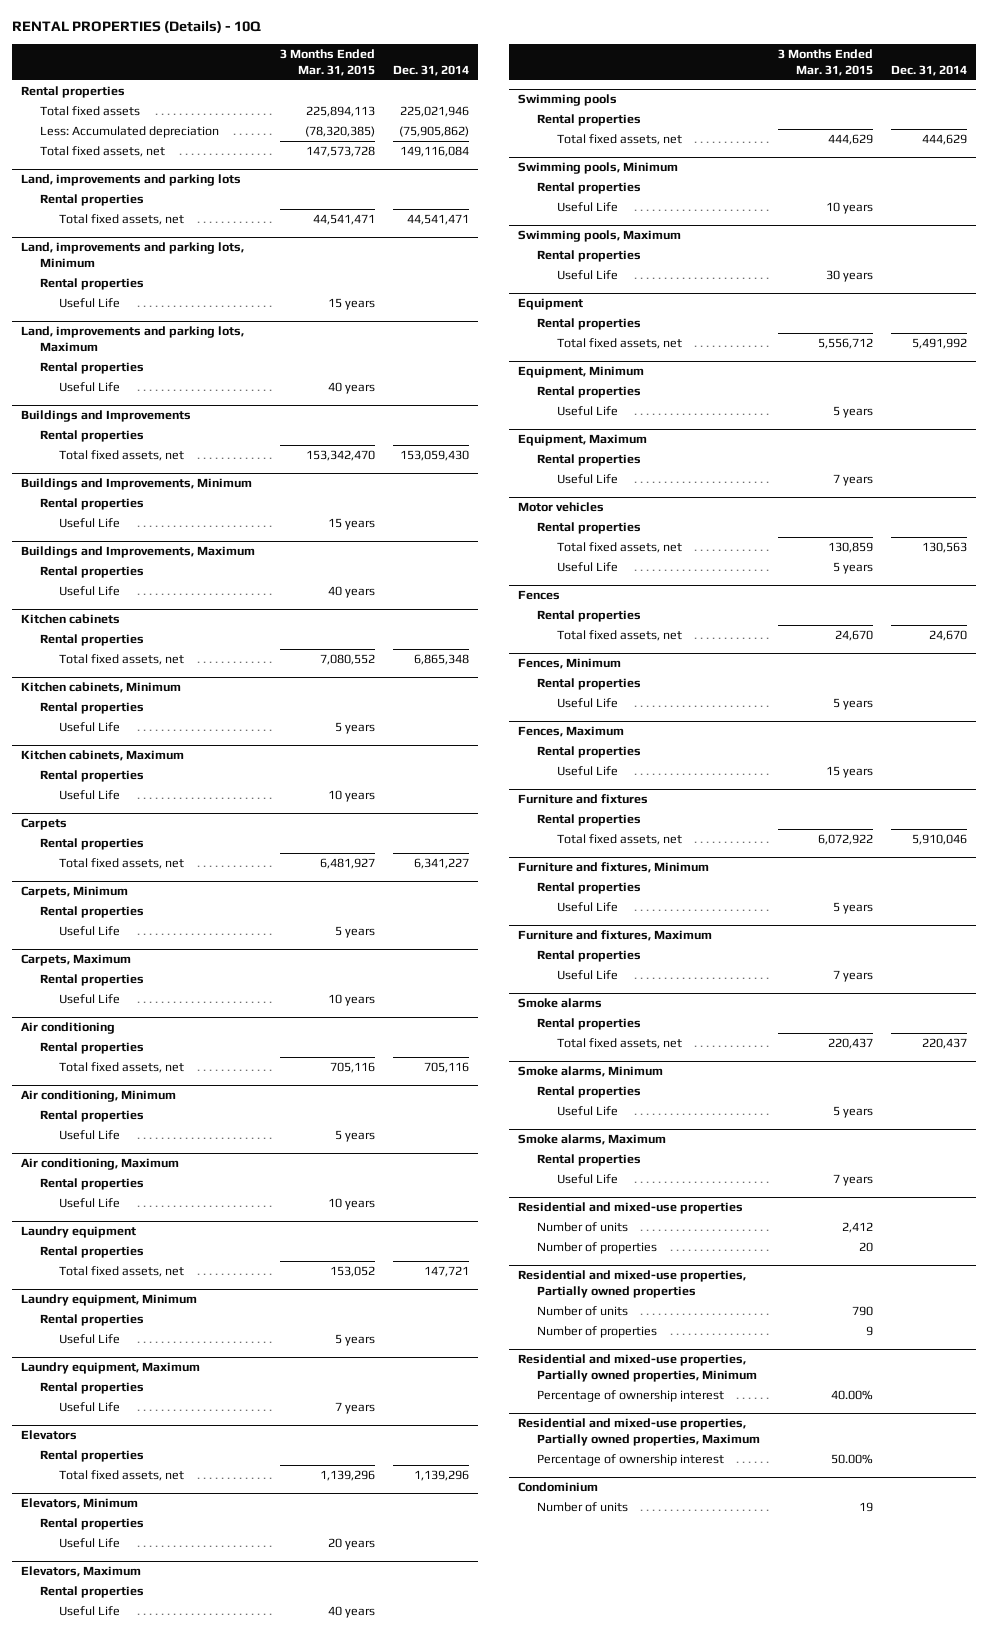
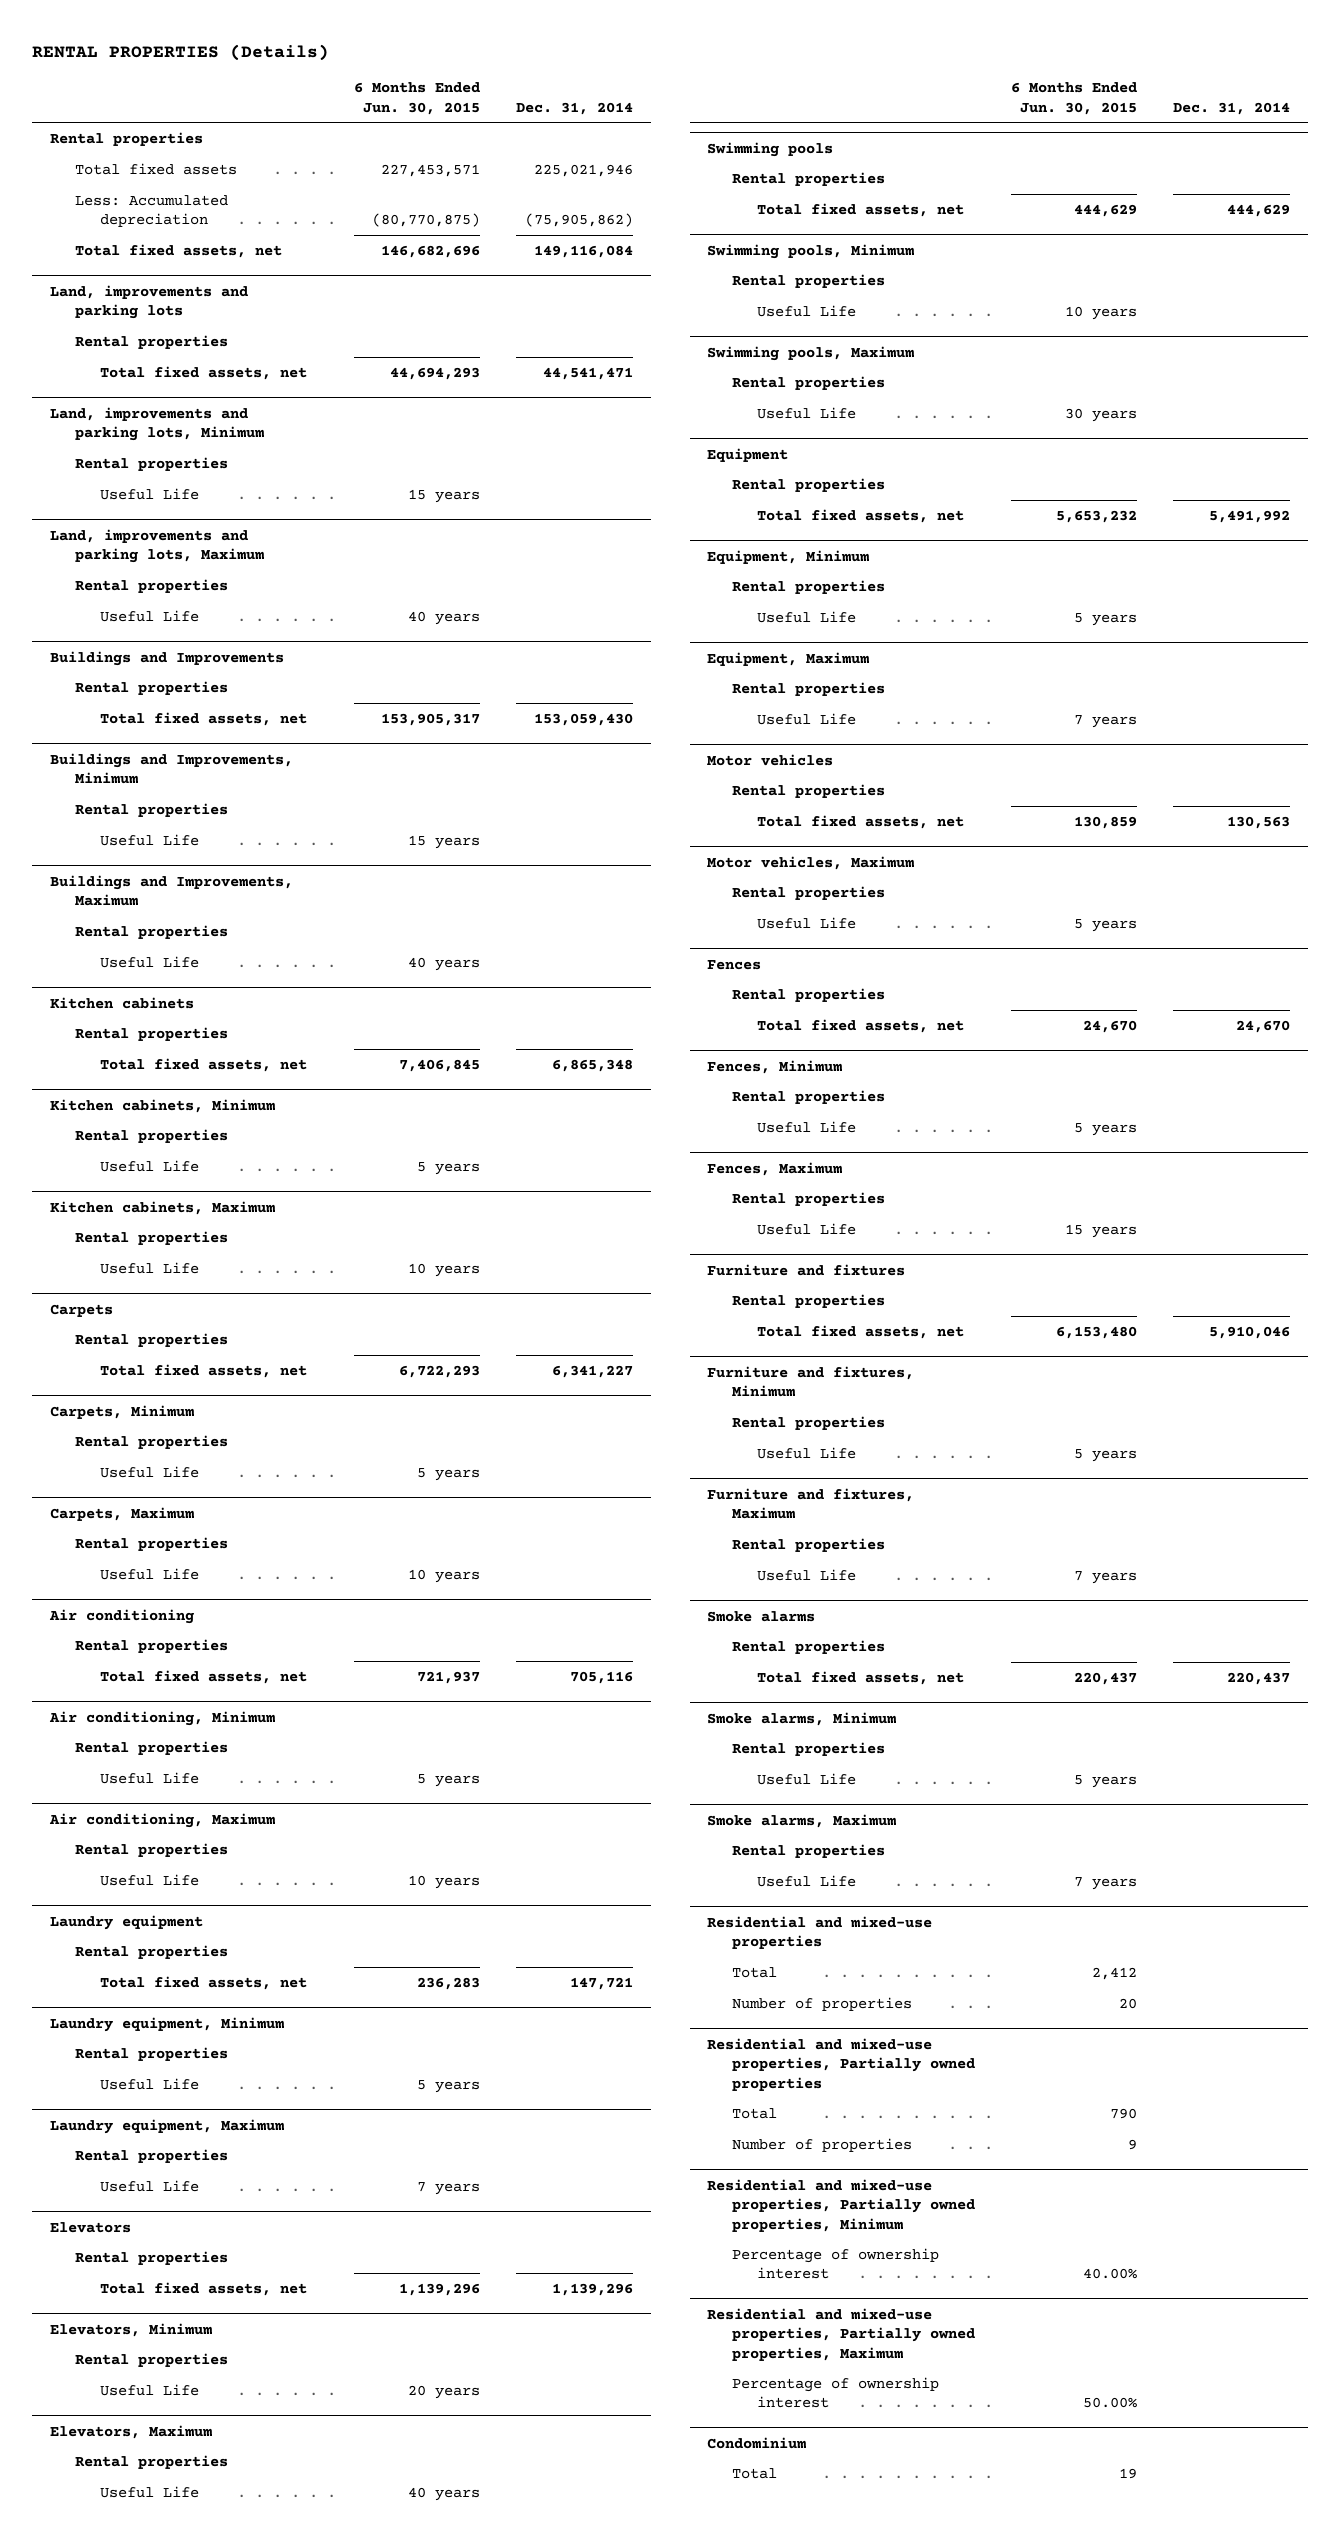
[11,20,261,34] RENTAL PROPERTIES (Details) - 10Q -> [32,43,330,61] RENTAL PROPERTIES (Details)
[280,48,376,77] 3 Months Ended Mar. 31, 2015 -> none
none -> [353,82,480,115] 6 Months Ended Jun. 30, 2015
[556,561,618,572] Useful Life -> none
none -> [707,855,915,870] Motor vehicles, Maximum
none -> [732,885,886,900] Rental properties
none -> [757,916,857,929] Useful Life
[537,1221,629,1232] Number of units -> [732,1966,778,1978] Total
[537,1305,629,1316] Number of units -> [732,2107,778,2119] Total
[537,1501,629,1512] Number of units -> [732,2467,778,2479] Total

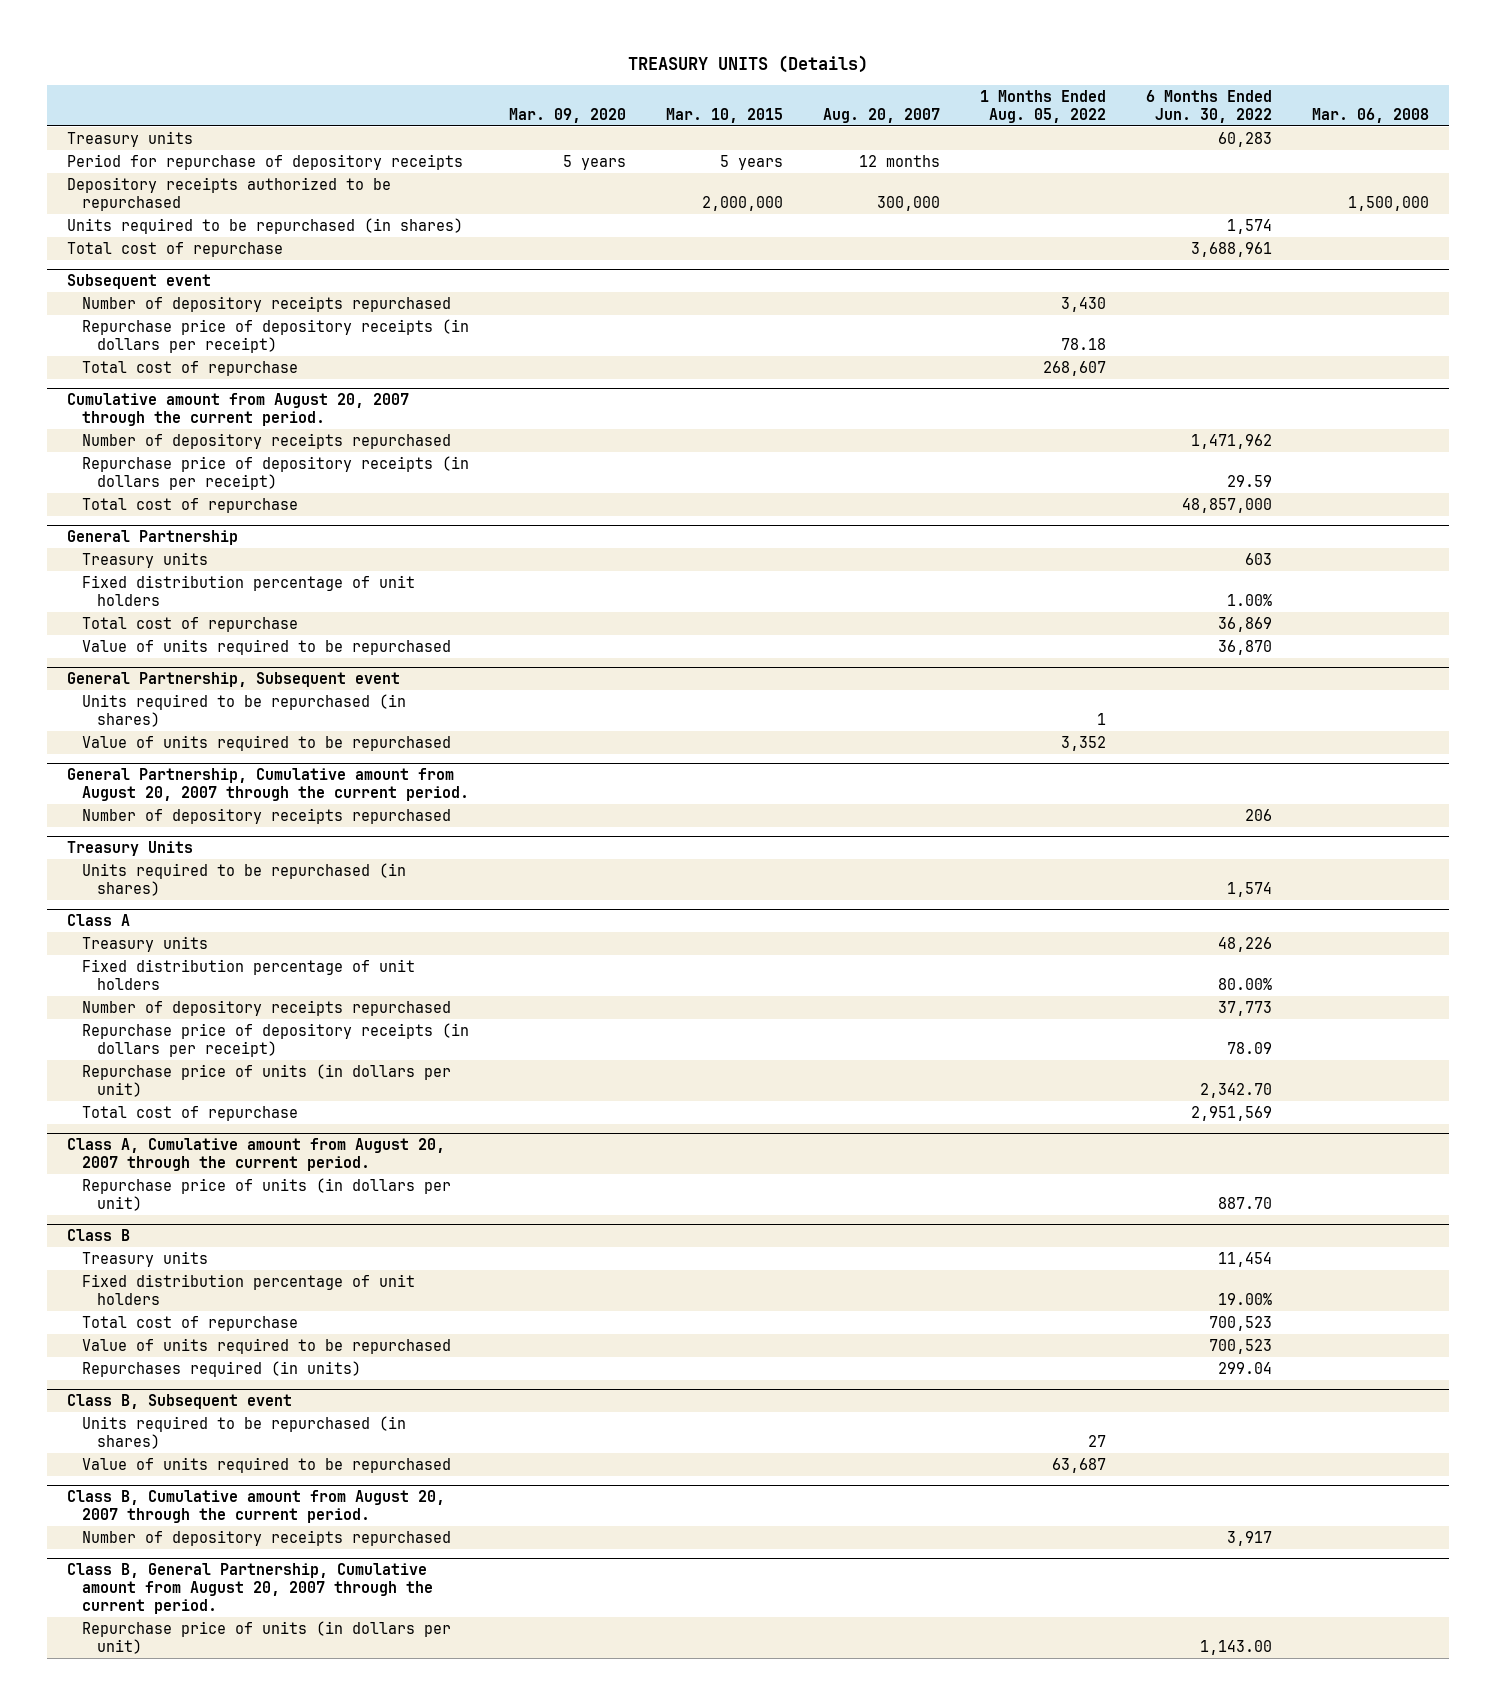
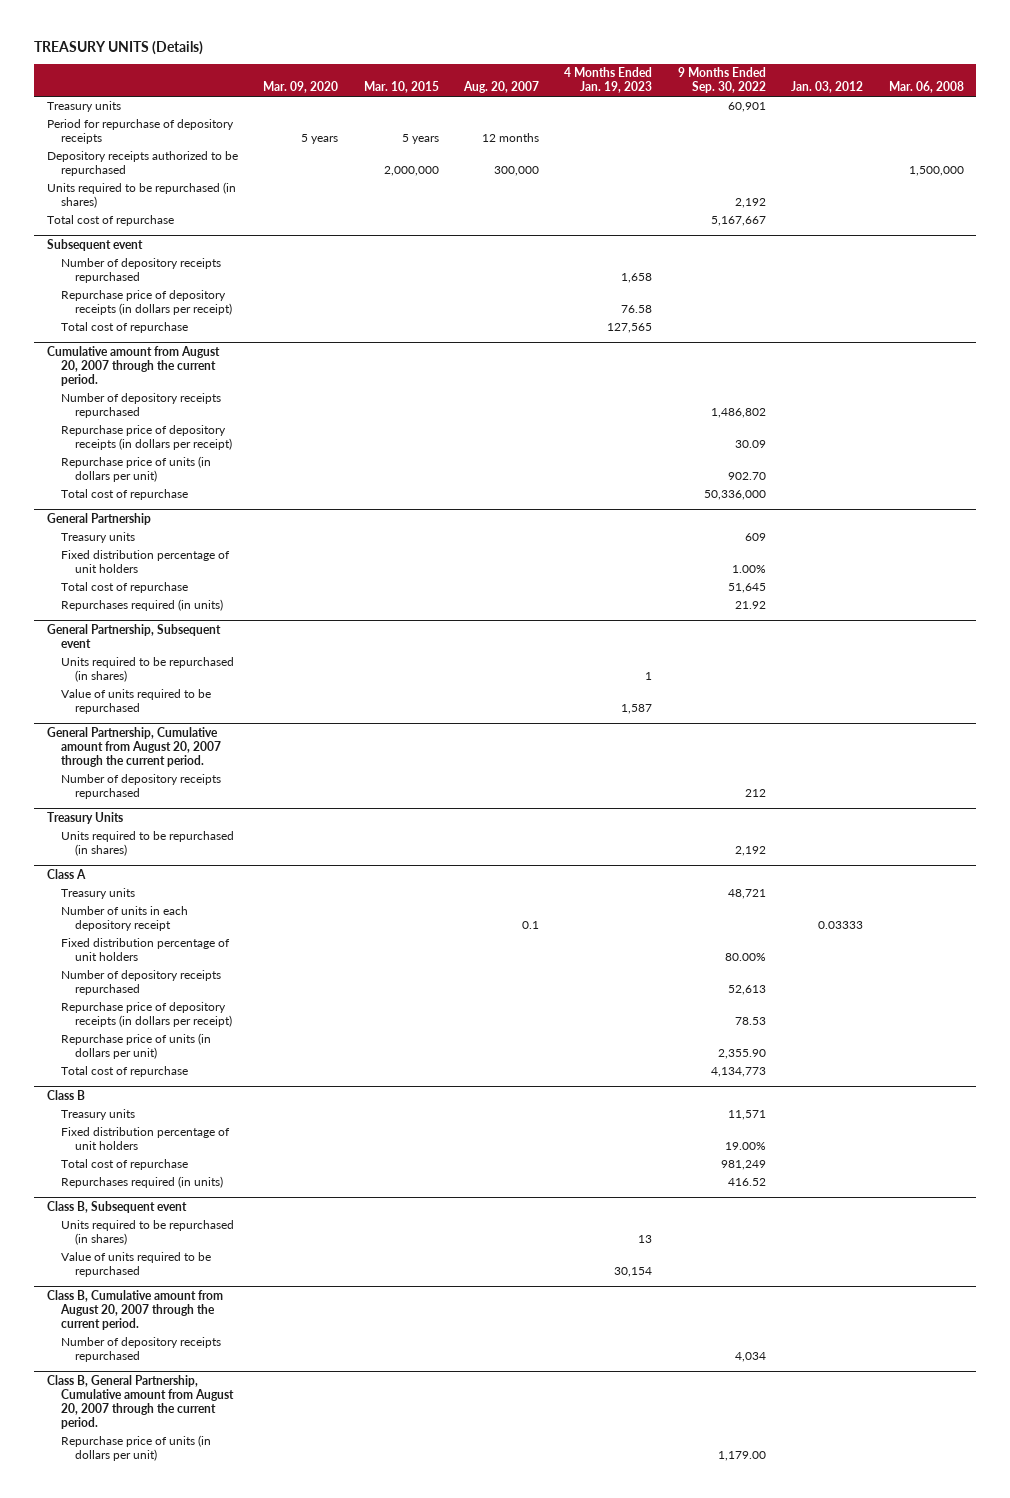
[979,89,1106,123] 1 Months Ended Aug. 05, 2022 -> none
[1145,89,1272,123] 6 Months Ended Jun. 30, 2022 -> none
none -> [564,67,653,94] 4 Months Ended Jan. 19, 2023
none -> [677,67,766,94] 9 Months Ended Sep. 30, 2022
none -> [791,81,864,94] Jan. 03, 2012
none -> [60,456,211,483] Repurchase price of units (in dollars per unit)
[82,638,452,655] Value of units required to be repurchased -> none
none -> [60,599,223,612] Repurchases required (in units)
none -> [60,906,188,932] Number of units in each depository receipt
[67,1137,446,1172] Class A, Cumulative amount from August 20, 2007 through the current period. -> none
[82,1177,452,1211] Repurchase price of units (in dollars per unit) -> none
[82,1337,452,1354] Value of units required to be repurchased -> none

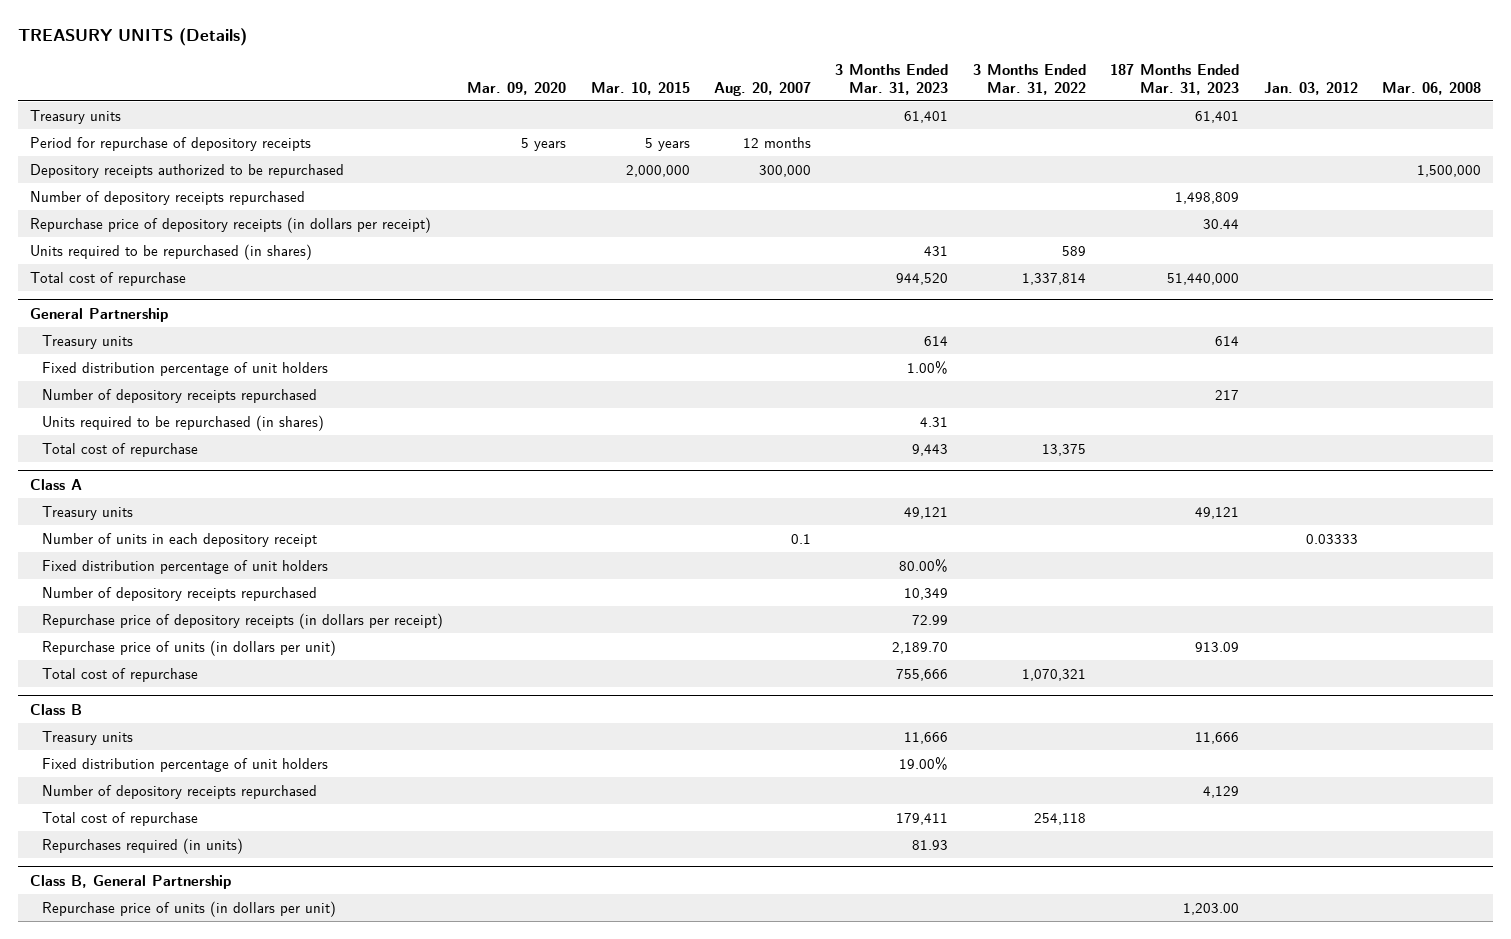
[564,67,653,94] 4 Months Ended Jan. 19, 2023 -> none
[677,67,766,94] 9 Months Ended Sep. 30, 2022 -> none
none -> [835,63,949,95] 3 Months Ended Mar. 31, 2023
none -> [972,63,1086,95] 3 Months Ended Mar. 31, 2022
none -> [1110,63,1240,95] 187 Months Ended Mar. 31, 2023
none -> [30,190,306,205] Number of depository receipts repurchased
none -> [30,216,432,233] Repurchase price of depository receipts (in dollars per receipt)
[46,239,143,252] Subsequent event -> none
[60,258,221,284] Number of depository receipts repurchased -> none
[60,290,232,316] Repurchase price of depository receipts (in dollars per receipt) -> none
[60,322,188,334] Total cost of repurchase -> none
[46,346,220,386] Cumulative amount from August 20, 2007 through the current period. -> none
[60,393,221,419] Number of depository receipts repurchased -> none
[60,425,232,451] Repurchase price of depository receipts (in dollars per receipt) -> none
[60,456,211,483] Repurchase price of units (in dollars per unit) -> none
[60,489,188,501] Total cost of repurchase -> none
none -> [42,388,318,403] Number of depository receipts repurchased
none -> [42,414,325,431] Units required to be repurchased (in shares)
[60,599,223,612] Repurchases required (in units) -> none
[46,624,221,649] General Partnership, Subsequent event -> none
[60,657,234,683] Units required to be repurchased (in shares) -> none
[60,689,211,715] Value of units required to be repurchased -> none
[46,727,221,767] General Partnership, Cumulative amount from August 20, 2007 through the current period. -> none
[60,774,221,800] Number of depository receipts repurchased -> none
[46,812,123,825] Treasury Units -> none
[60,831,234,857] Units required to be repurchased (in shares) -> none
none -> [42,784,318,799] Number of depository receipts repurchased
[46,1201,187,1214] Class B, Subsequent event -> none
[60,1220,234,1246] Units required to be repurchased (in shares) -> none
[60,1252,211,1278] Value of units required to be repurchased -> none
[46,1290,223,1330] Class B, Cumulative amount from August 20, 2007 through the current period. -> none
[60,1337,221,1363] Number of depository receipts repurchased -> none
[46,1375,234,1429] Class B, General Partnership, Cumulative amount from August 20, 2007 through the current period. -> [30,874,232,889] Class B, General Partnership

